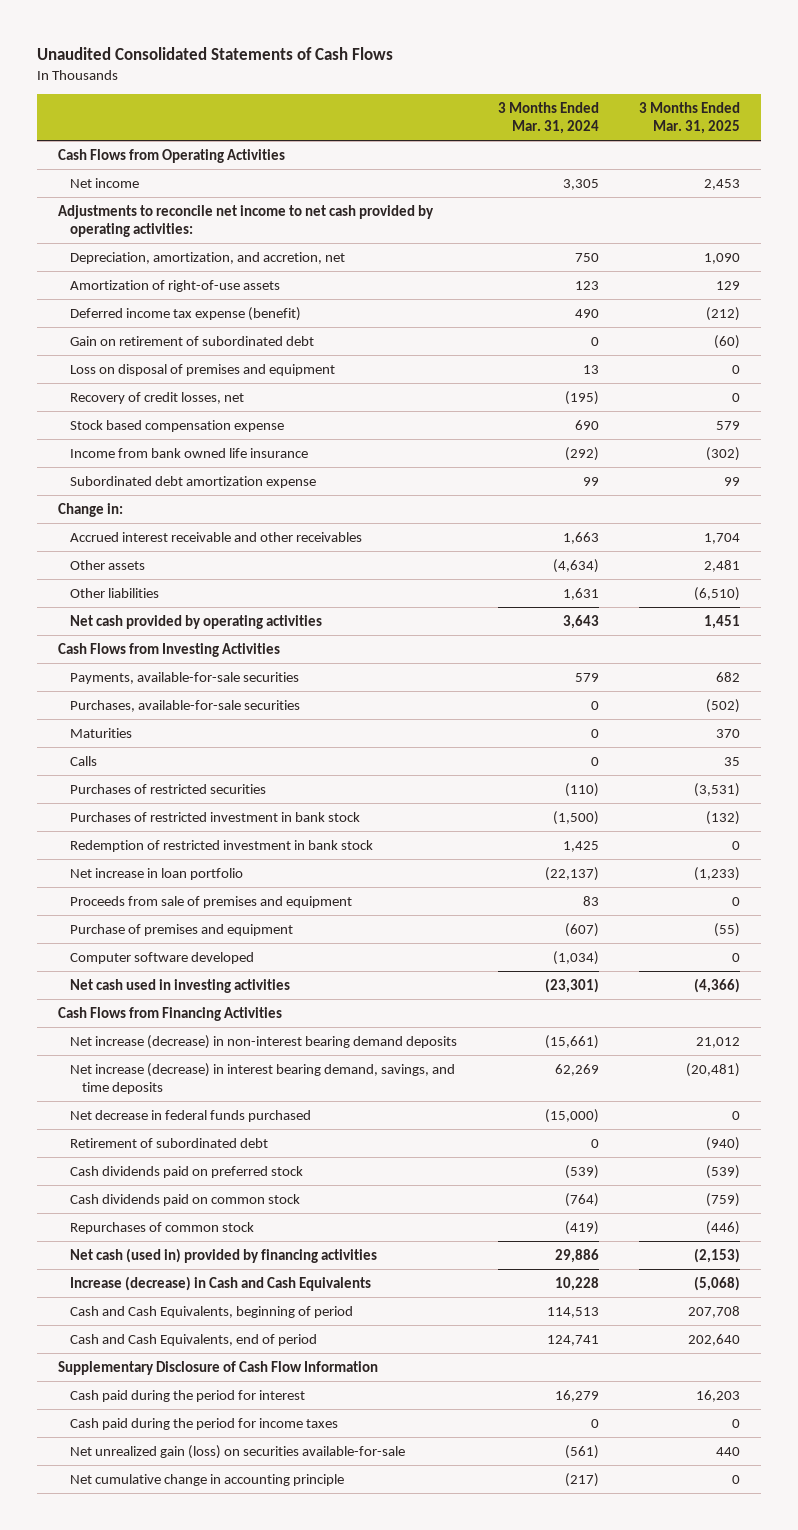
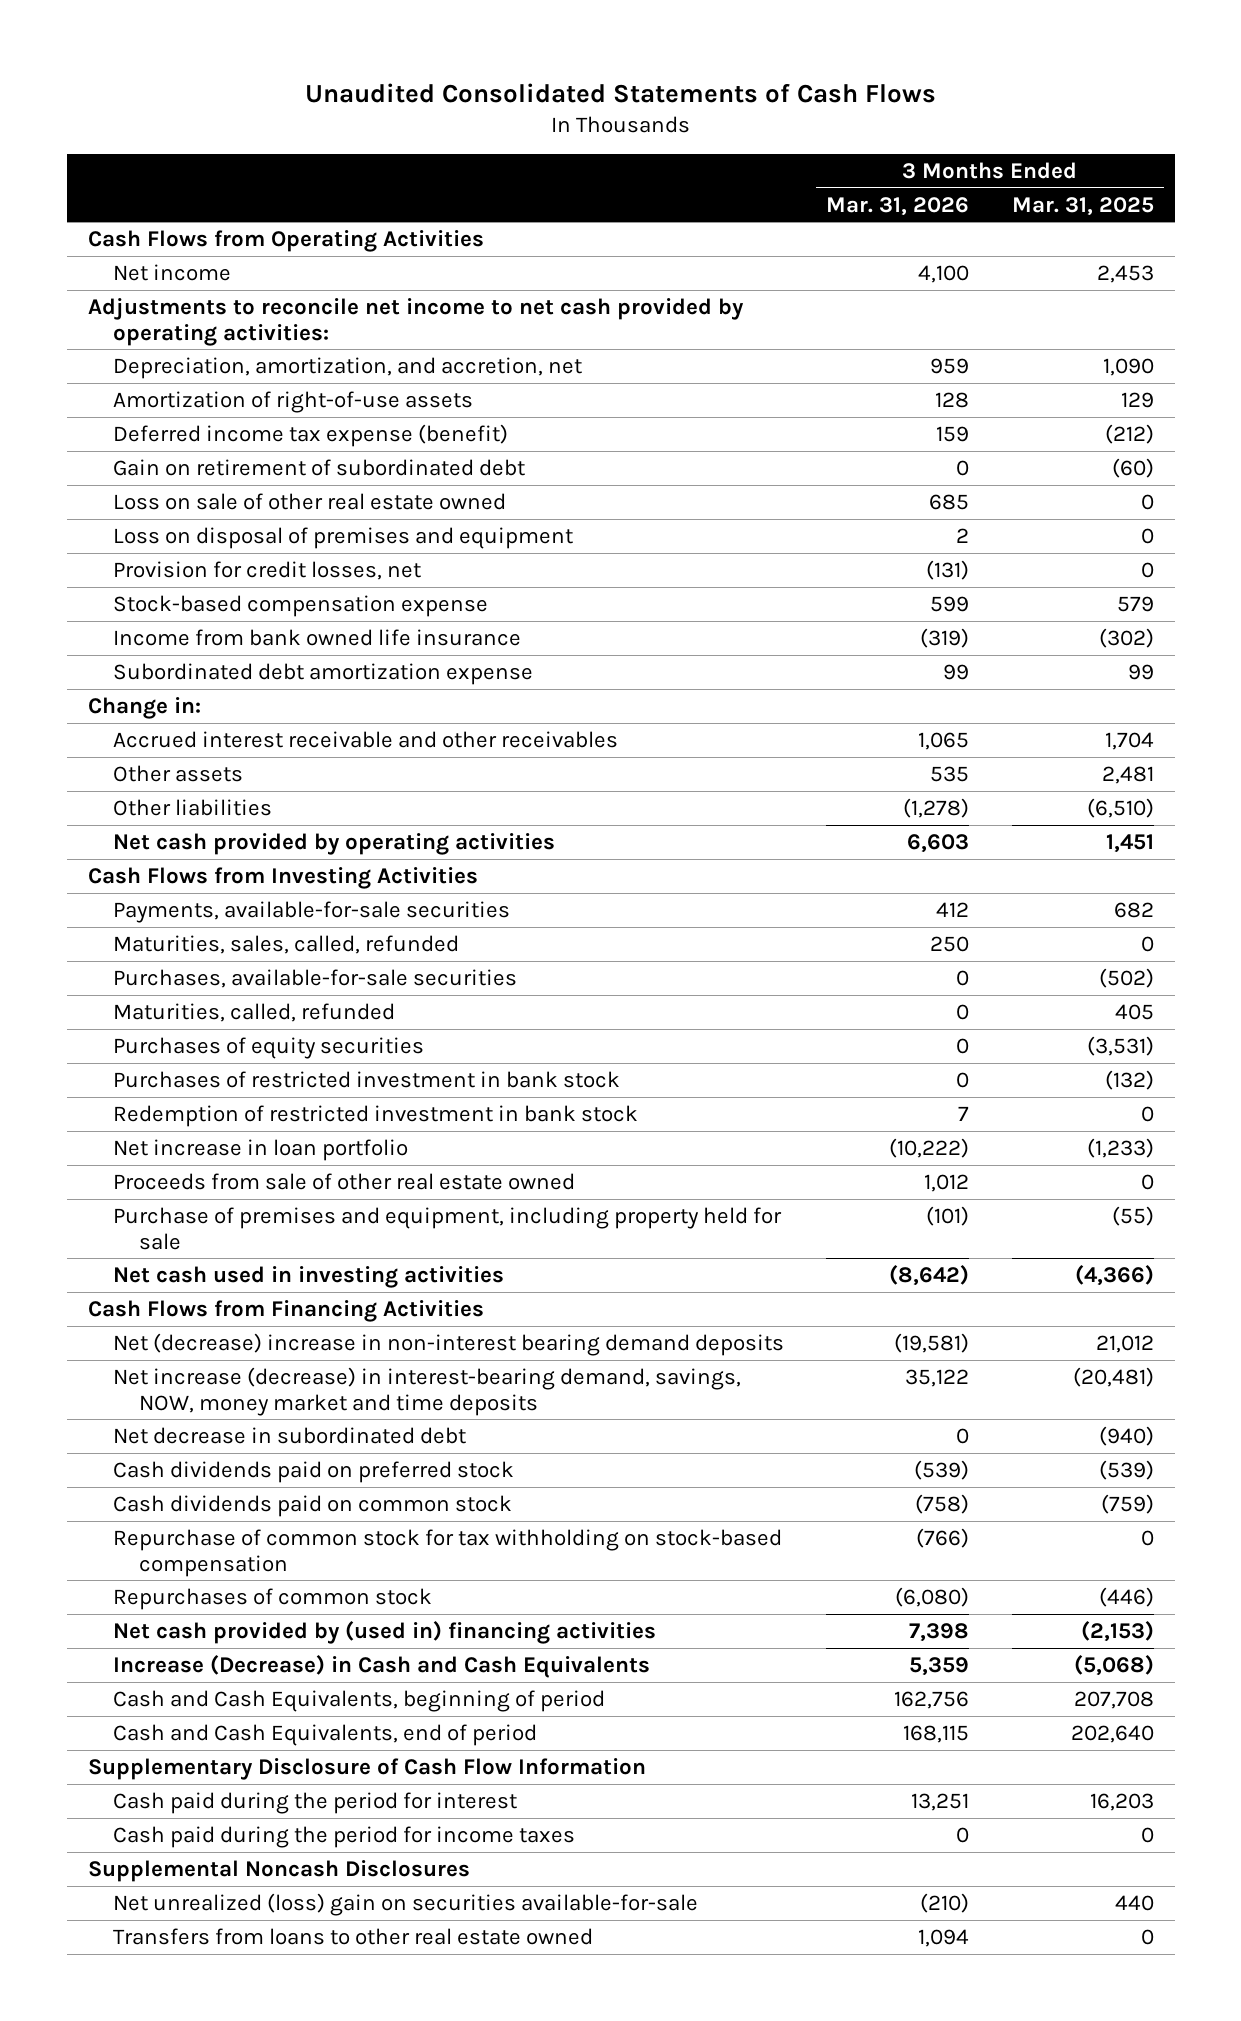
[497,101,599,135] 3 Months Ended Mar. 31, 2024 -> none
none -> [826,196,970,216] Mar. 31, 2026
none -> [113,492,507,510] Loss on sale of other real estate owned
[69,391,244,404] Recovery of credit losses, net -> [113,560,422,580] Provision for credit losses, net
[69,419,284,432] Stock based compensation expense -> [113,594,489,617] Stock-based compensation expense
none -> [113,934,460,954] Maturities, sales, called, refunded
[69,727,132,738] Maturities -> none
[69,755,97,766] Calls -> none
none -> [113,1002,396,1022] Maturities, called, refunded
[69,783,266,794] Purchases of restricted securities -> [113,1036,425,1059] Purchases of equity securities
[69,895,352,908] Proceeds from sale of premises and equipment -> none
[69,951,254,964] Computer software developed -> none
none -> [113,1172,576,1190] Proceeds from sale of other real estate owned
[69,923,293,936] Purchase of premises and equipment -> [113,1206,783,1250] Purchase of premises and equipment, including property held for sale
[69,1109,311,1122] Net decrease in federal funds purchased -> none
[69,1034,457,1049] Net increase (decrease) in non-interest bearing demand deposits -> [113,1332,785,1356] Net (decrease) increase in non-interest bearing demand deposits
[69,1062,455,1094] Net increase (decrease) in interest bearing demand, savings, and time deposits -> [113,1366,742,1416] Net increase (decrease) in interest-bearing demand, savings, NOW, money market and time deposits
[69,1137,268,1148] Retirement of subordinated debt -> [113,1426,467,1444] Net decrease in subordinated debt
none -> [113,1528,783,1577] Repurchase of common stock for tax withholding on stock-based compensation
[69,1247,377,1263] Net cash (used in) provided by financing activities -> [113,1620,657,1644] Net cash provided by (used in) financing activities
[69,1275,371,1291] Increase (decrease) in Cash and Cash Equivalents -> [113,1654,651,1678] Increase (Decrease) in Cash and Cash Equivalents
[69,1473,344,1486] Net cumulative change in accounting principle -> none
none -> [87,1859,470,1882] Supplemental Noncash Disclosures
[69,1444,405,1459] Net unrealized gain (loss) on securities available-for-sale -> [113,1892,699,1916] Net unrealized (loss) gain on securities available-for-sale
none -> [113,1927,594,1945] Transfers from loans to other real estate owned

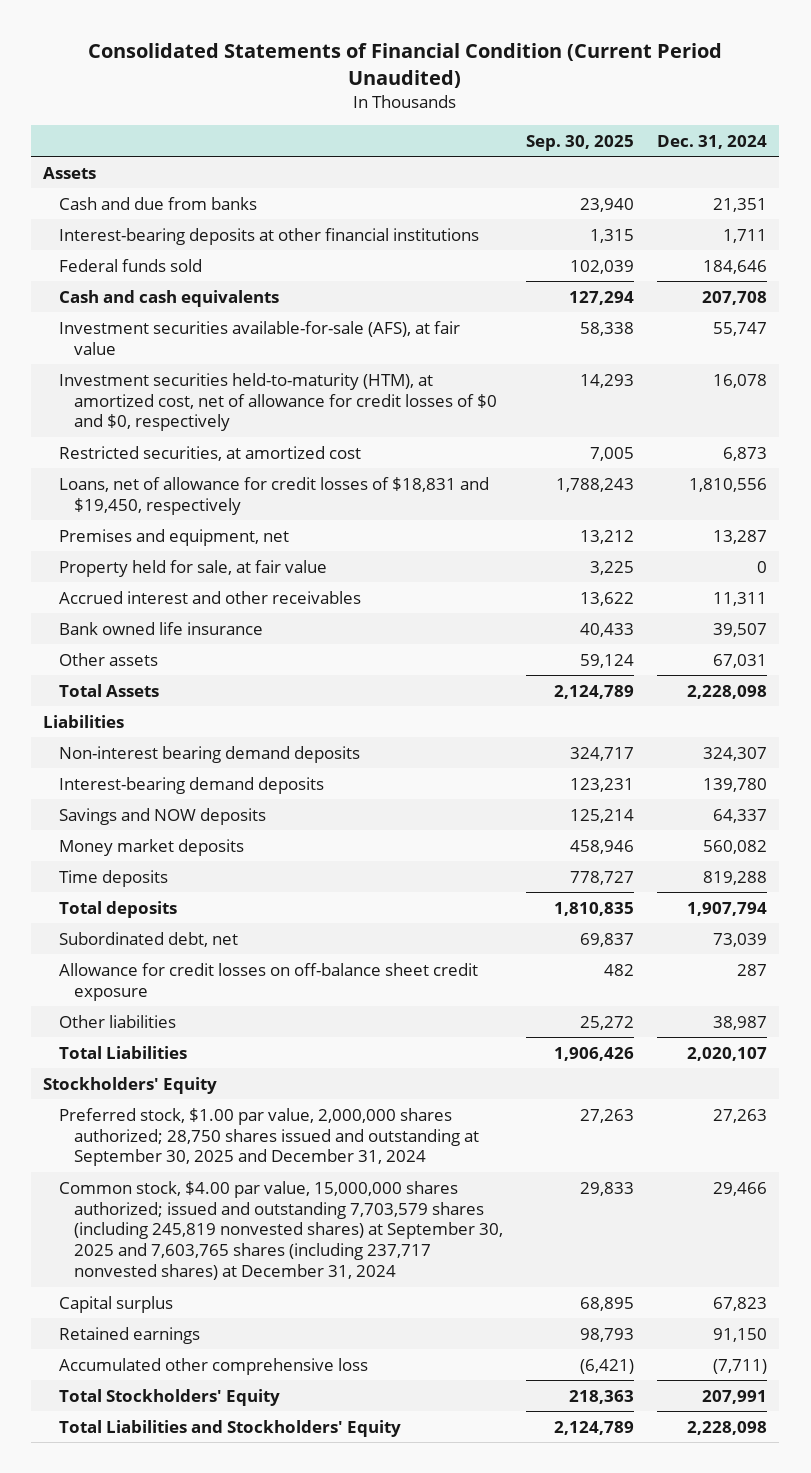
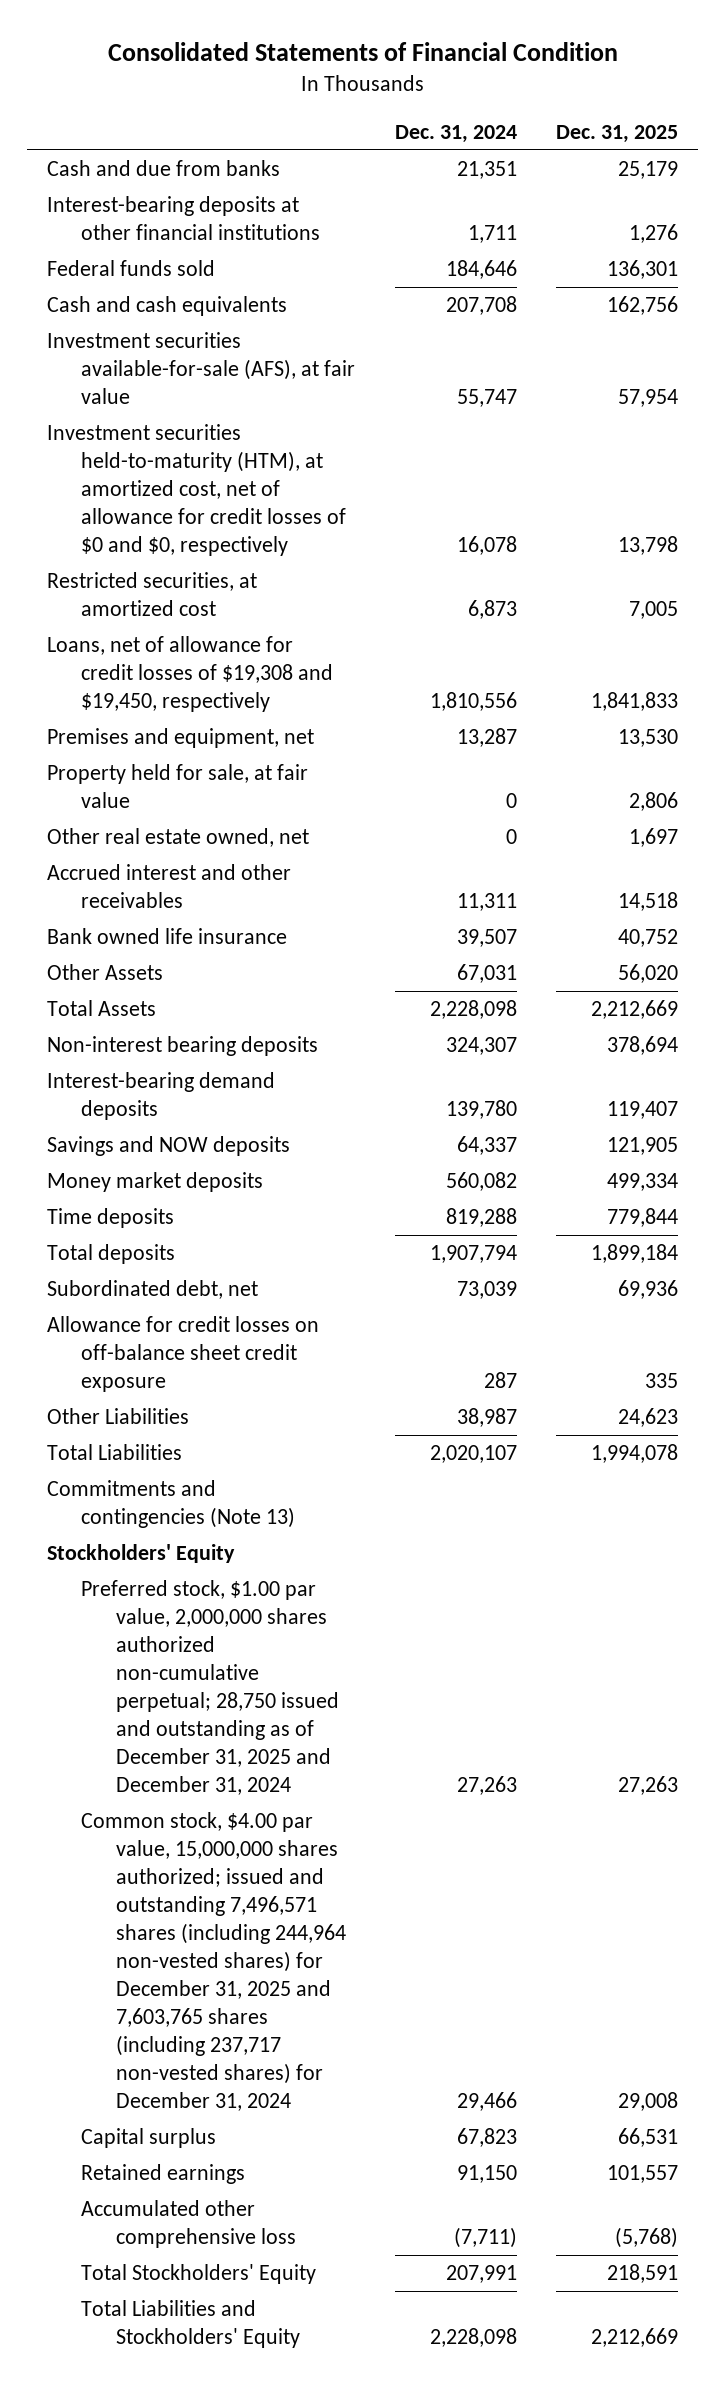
[88,43,723,88] Consolidated Statements of Financial Condition (Current Period Unaudited) -> [107,42,618,62] Consolidated Statements of Financial Condition
[526,134,635,151] Sep. 30, 2025 -> none
none -> [556,124,679,143] Dec. 31, 2025
[43,166,97,179] Assets -> none
[58,476,489,515] Loans, net of allowance for credit losses of $18,831 and $19,450, respectively -> [46,636,334,713] Loans, net of allowance for credit losses of $19,308 and $19,450, respectively
none -> [46,828,309,848] Other real estate owned, net
[58,652,158,666] Other assets -> [46,964,163,981] Other Assets
[43,714,125,728] Liabilities -> none
[58,745,360,763] Non-interest bearing demand deposits -> [46,1036,318,1057] Non-interest bearing deposits
[58,1014,176,1028] Other liabilities -> [46,1408,189,1425] Other Liabilities
none -> [46,1480,296,1529] Commitments and contingencies (Note 13)
[58,1107,480,1167] Preferred stock, $1.00 par value, 2,000,000 shares authorized; 28,750 shares issued and outstanding at September 30, 2025 and December 31, 2024 -> [81,1580,339,1796] Preferred stock, $1.00 par value, 2,000,000 shares authorized non-cumulative perpetual; 28,750 issued and outstanding as of December 31, 2025 and December 31, 2024
[58,1180,504,1281] Common stock, $4.00 par value, 15,000,000 shares authorized; issued and outstanding 7,703,579 shares (including 245,819 nonvested shares) at September 30, 2025 and 7,603,765 shares (including 237,717 nonvested shares) at December 31, 2024 -> [81,1812,346,2112] Common stock, $4.00 par value, 15,000,000 shares authorized; issued and outstanding 7,496,571 shares (including 244,964 non-vested shares) for December 31, 2025 and 7,603,765 shares (including 237,717 non-vested shares) for December 31, 2024

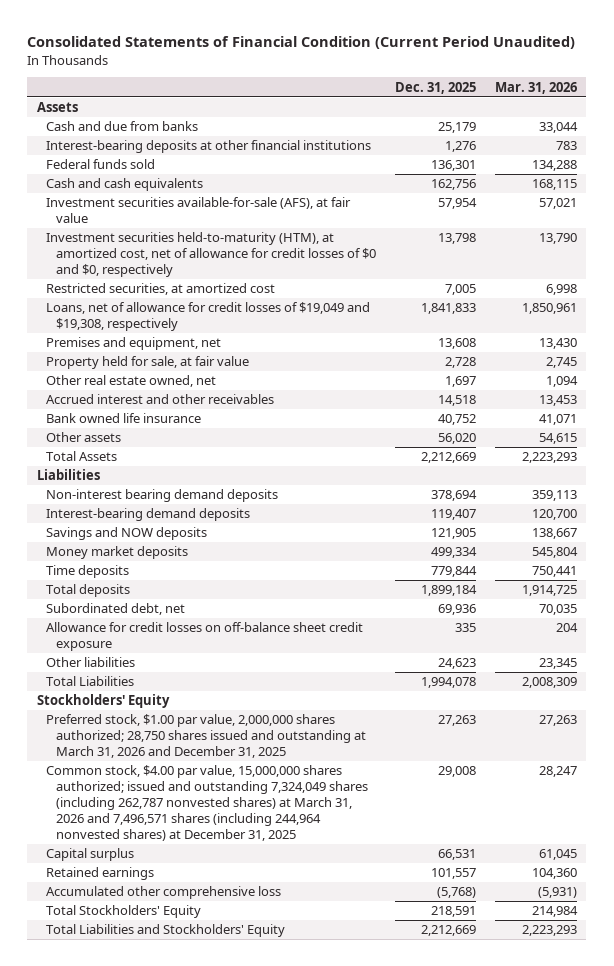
[107,42,618,62] Consolidated Statements of Financial Condition -> [27,36,576,50] Consolidated Statements of Financial Condition (Current Period Unaudited)
[394,124,517,143] Dec. 31, 2024 -> none
none -> [494,81,577,94] Mar. 31, 2026
none -> [36,102,78,113] Assets
[46,636,334,713] Loans, net of allowance for credit losses of $19,308 and $19,450, respectively -> [46,302,371,332] Loans, net of allowance for credit losses of $19,049 and $19,308, respectively
[618,729,679,748] 13,530 -> [437,338,476,350] 13,608
[629,792,679,812] 2,806 -> [444,357,476,369] 2,728
[46,964,163,981] Other Assets -> [46,432,122,443] Other assets
none -> [36,469,100,481] Liabilities
[46,1036,318,1057] Non-interest bearing deposits -> [46,489,279,503] Non-interest bearing demand deposits
[46,1408,189,1425] Other Liabilities -> [46,657,136,668] Other liabilities
[46,1480,296,1529] Commitments and contingencies (Note 13) -> none
[81,1580,339,1796] Preferred stock, $1.00 par value, 2,000,000 shares authorized non-cumulative perpetual; 28,750 issued and outstanding as of December 31, 2025 and December 31, 2024 -> [46,714,366,758] Preferred stock, $1.00 par value, 2,000,000 shares authorized; 28,750 shares issued and outstanding at March 31, 2026 and December 31, 2025
[81,1812,346,2112] Common stock, $4.00 par value, 15,000,000 shares authorized; issued and outstanding 7,496,571 shares (including 244,964 non-vested shares) for December 31, 2025 and 7,603,765 shares (including 237,717 non-vested shares) for December 31, 2024 -> [46,765,368,841] Common stock, $4.00 par value, 15,000,000 shares authorized; issued and outstanding 7,324,049 shares (including 262,787 nonvested shares) at March 31, 2026 and 7,496,571 shares (including 244,964 nonvested shares) at December 31, 2025

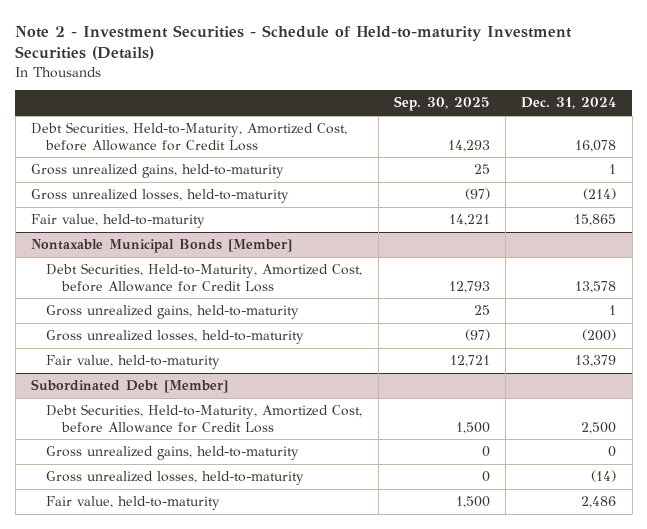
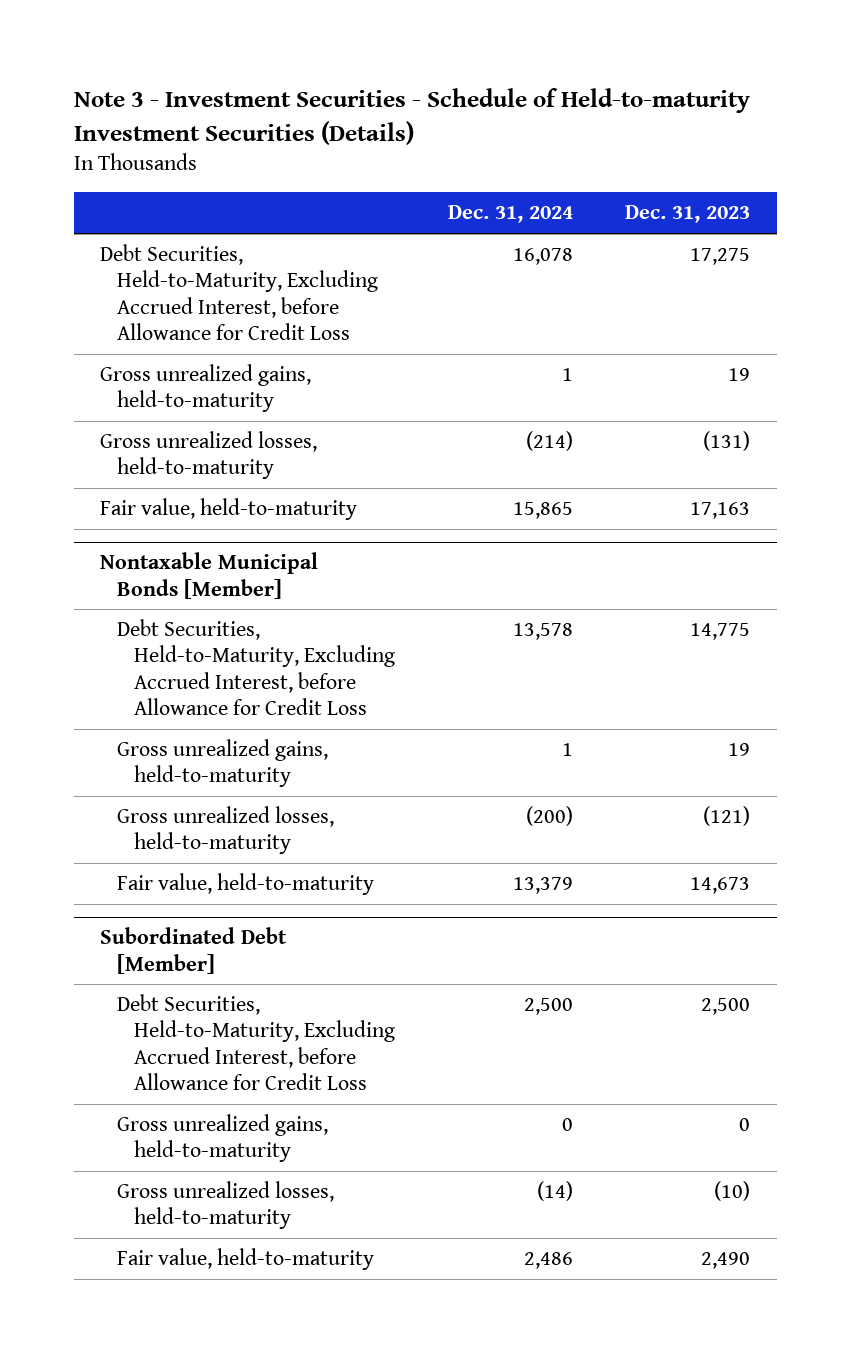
[15,24,573,61] Note 2 - Investment Securities - Schedule of Held-to-maturity Investment Securities (Details) -> [73,88,750,145] Note 3 - Investment Securities - Schedule of Held-to-maturity Investment Securities (Details)
[393,96,490,112] Sep. 30, 2025 -> none
none -> [625,205,751,224] Dec. 31, 2023
[30,122,347,151] Debt Securities, Held-to-Maturity, Amortized Cost, before Allowance for Credit Loss -> [100,244,379,340] Debt Securities, Held-to-Maturity, Excluding Accrued Interest, before Allowance for Credit Loss
[46,263,363,292] Debt Securities, Held-to-Maturity, Amortized Cost, before Allowance for Credit Loss -> [117,619,395,715] Debt Securities, Held-to-Maturity, Excluding Accrued Interest, before Allowance for Credit Loss
[46,404,363,433] Debt Securities, Held-to-Maturity, Amortized Cost, before Allowance for Credit Loss -> [117,994,395,1090] Debt Securities, Held-to-Maturity, Excluding Accrued Interest, before Allowance for Credit Loss

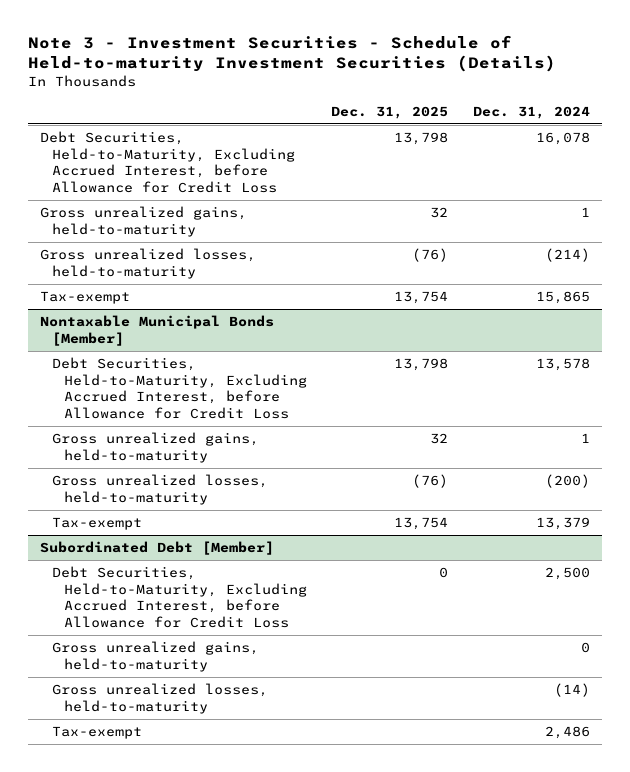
[625,205,751,224] Dec. 31, 2023 -> none
none -> [331,105,449,119] Dec. 31, 2025
[100,498,358,521] Fair value, held-to-maturity -> [40,291,131,305] Tax-exempt
[117,873,375,896] Fair value, held-to-maturity -> [52,517,143,531] Tax-exempt
[117,1248,375,1271] Fair value, held-to-maturity -> [52,726,143,740] Tax-exempt

